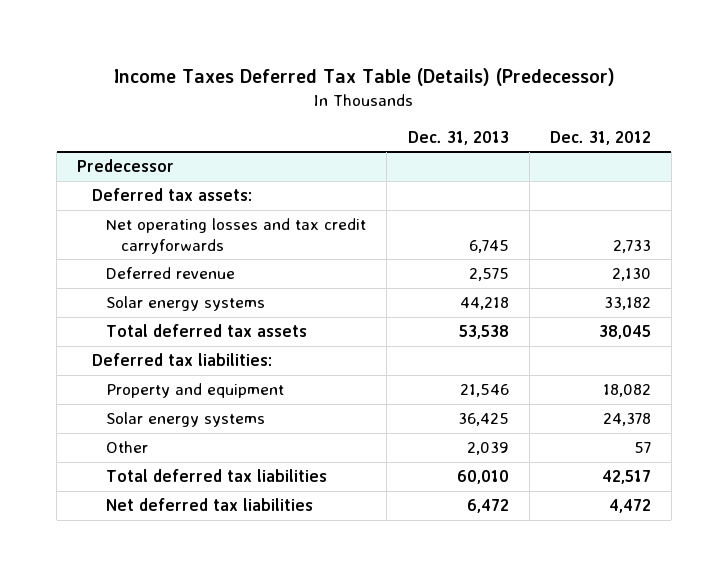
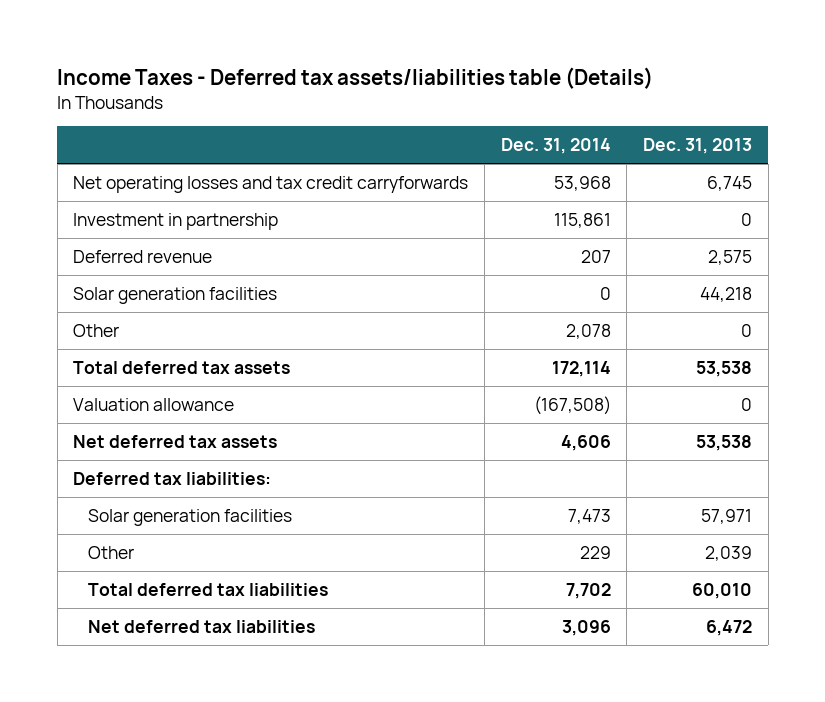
[113,67,615,86] Income Taxes Deferred Tax Table (Details) (Predecessor) -> [57,66,654,89] Income Taxes - Deferred tax assets/liabilities table (Details)
[549,130,651,145] Dec. 31, 2012 -> none
none -> [500,138,611,155] Dec. 31, 2014
[77,159,175,173] Predecessor -> none
[91,188,252,202] Deferred tax assets: -> none
none -> [73,213,279,231] Investment in partnership
[106,296,266,312] Solar energy systems -> [73,287,278,305] Solar generation facilities
none -> [73,324,120,338] Other
none -> [73,398,235,412] Valuation allowance
none -> [73,435,278,449] Net deferred tax assets
[106,383,285,399] Property and equipment -> none
[106,412,266,428] Solar energy systems -> [88,509,293,527] Solar generation facilities
[457,413,509,427] 36,425 -> [700,509,752,525] 57,971

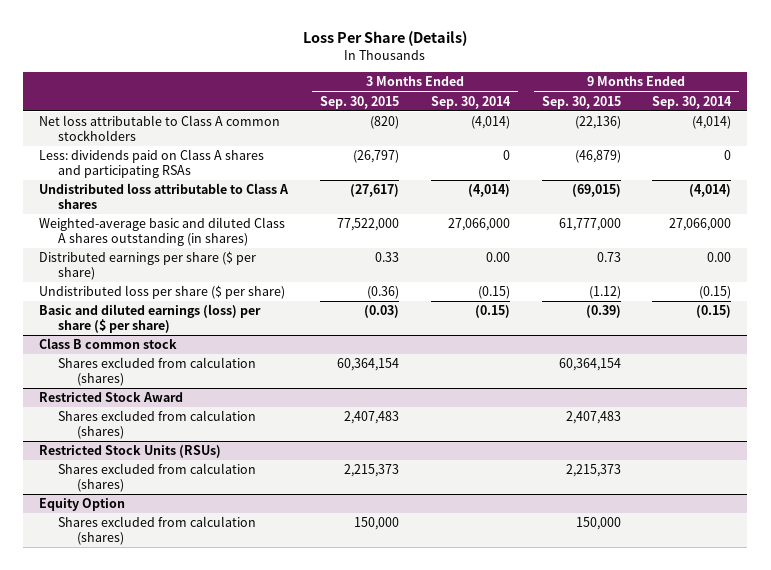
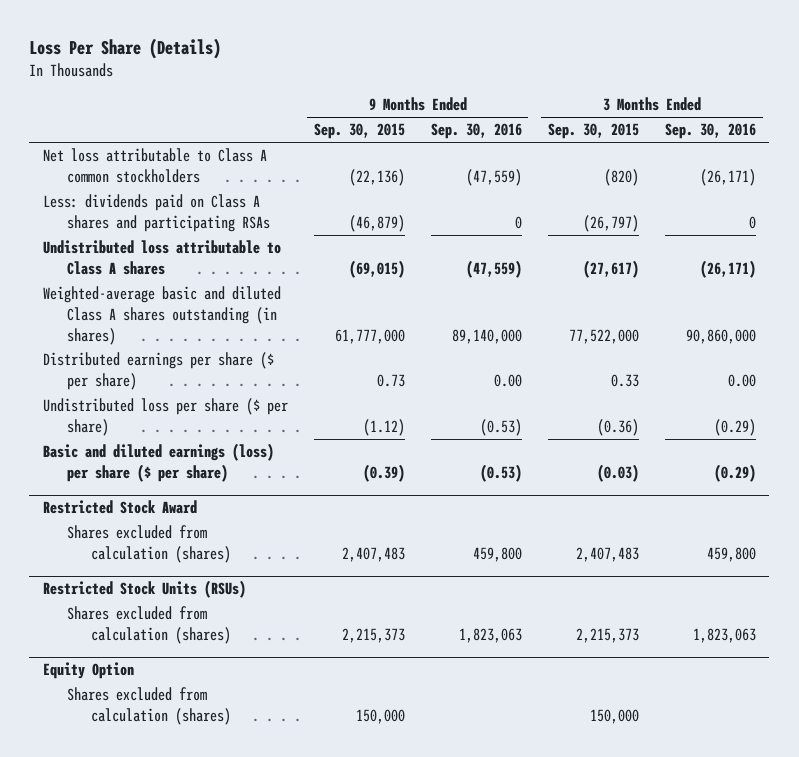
[430,95,511,109] Sep. 30, 2014 -> none
[652,95,733,109] Sep. 30, 2014 -> none
none -> [430,123,522,140] Sep. 30, 2016
none -> [665,123,757,140] Sep. 30, 2016
[39,338,178,350] Class B common stock -> none
[58,357,257,387] Shares excluded from calculation (shares) -> none

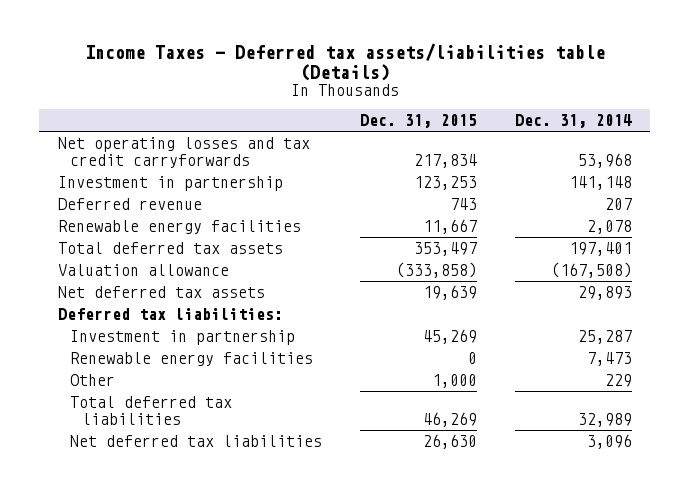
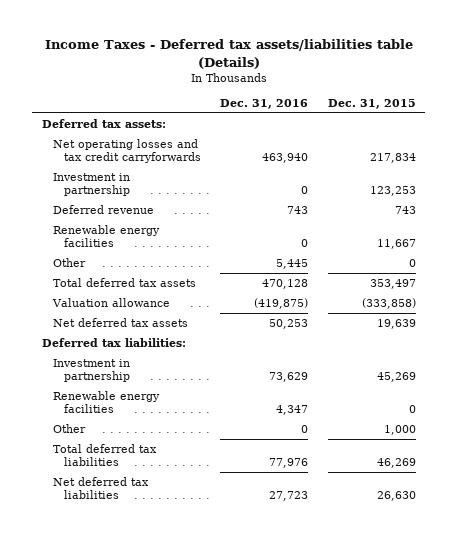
[514,114,632,129] Dec. 31, 2014 -> none
none -> [220,98,309,109] Dec. 31, 2016
none -> [41,119,166,129] Deferred tax assets:
none -> [52,258,86,268] Other

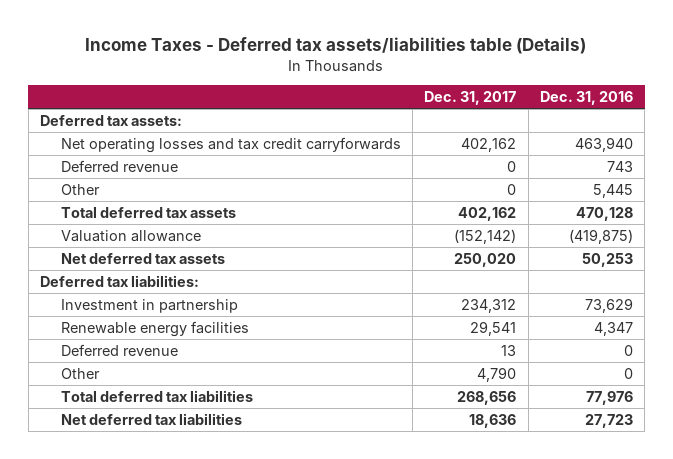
[327,98,416,109] Dec. 31, 2015 -> none
none -> [424,91,517,106] Dec. 31, 2017
[52,173,130,197] Investment in partnership -> none
[52,225,160,248] Renewable energy facilities -> none
none -> [60,343,178,356] Deferred revenue

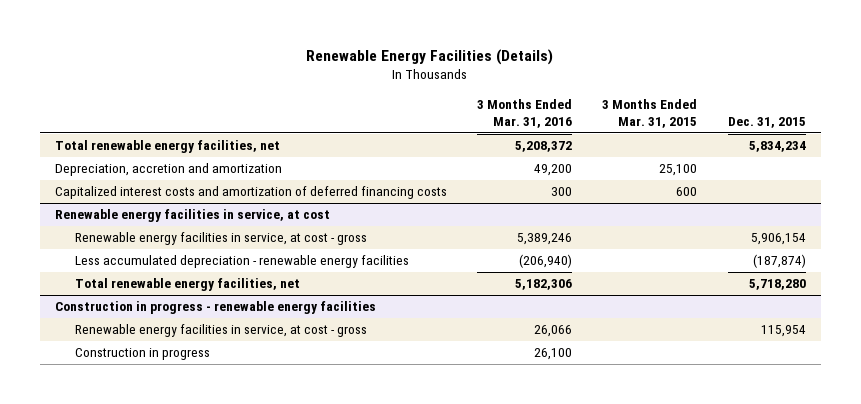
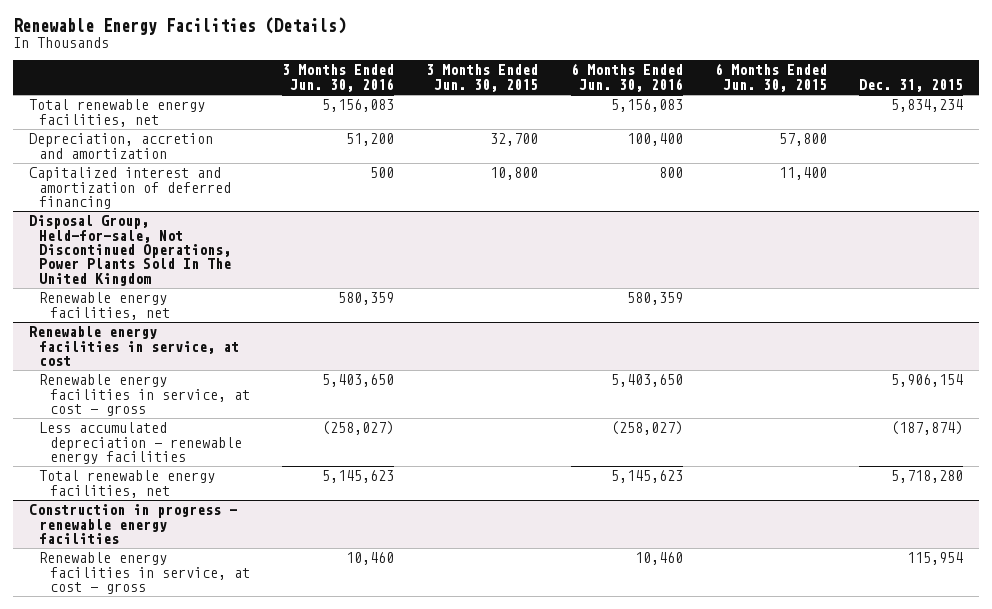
[477,98,573,128] 3 Months Ended Mar. 31, 2016 -> none
[602,98,698,128] 3 Months Ended Mar. 31, 2015 -> none
none -> [282,64,395,92] 3 Months Ended Jun. 30, 2016
none -> [426,64,539,92] 3 Months Ended Jun. 30, 2015
none -> [570,63,683,92] 6 Months Ended Jun. 30, 2016
none -> [714,63,827,92] 6 Months Ended Jun. 30, 2015
[54,186,447,200] Capitalized interest costs and amortization of deferred financing costs -> [28,167,232,210] Capitalized interest and amortization of deferred financing
none -> [28,215,232,286] Disposal Group, Held-for-sale, Not Discontinued Operations, Power Plants Sold In The United Kingdom
none -> [39,292,170,320] Renewable energy facilities, net
[74,348,210,361] Construction in progress -> none

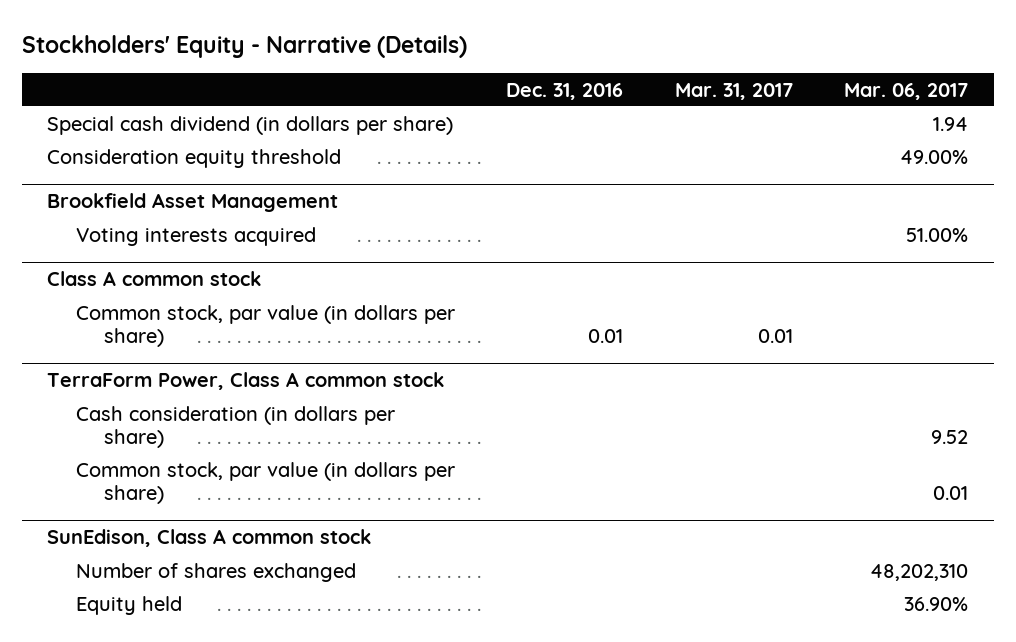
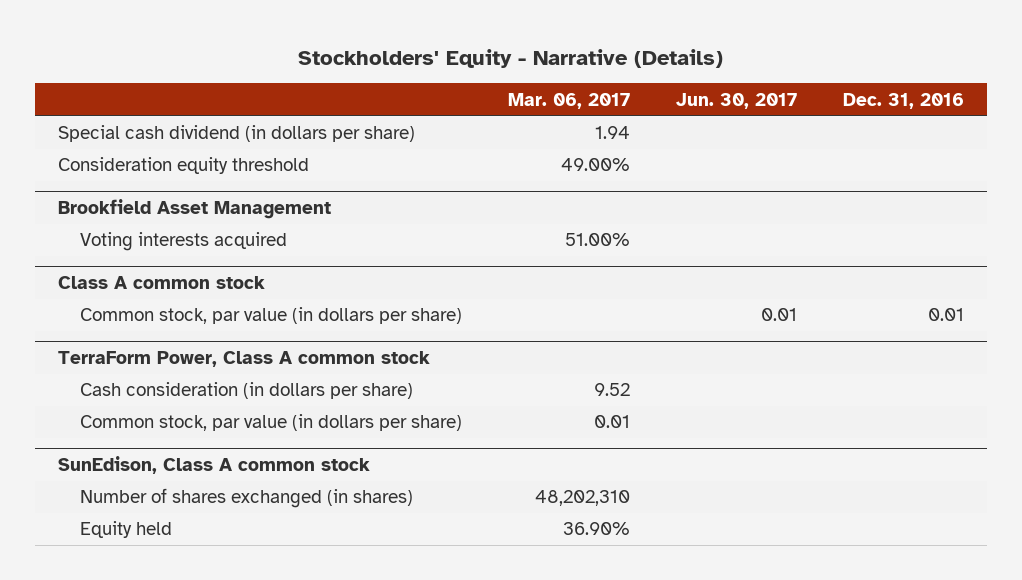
[674,82,793,100] Mar. 31, 2017 -> none
none -> [675,92,797,109] Jun. 30, 2017
[75,562,356,582] Number of shares exchanged -> [79,488,413,509] Number of shares exchanged (in shares)

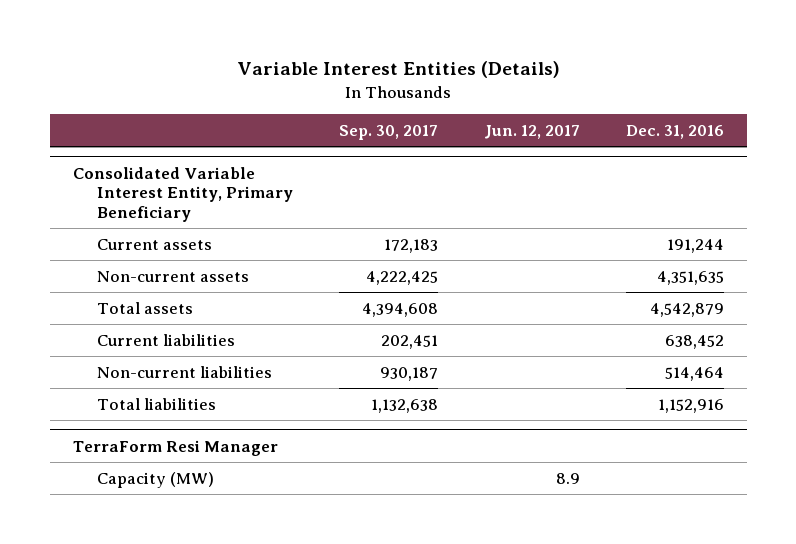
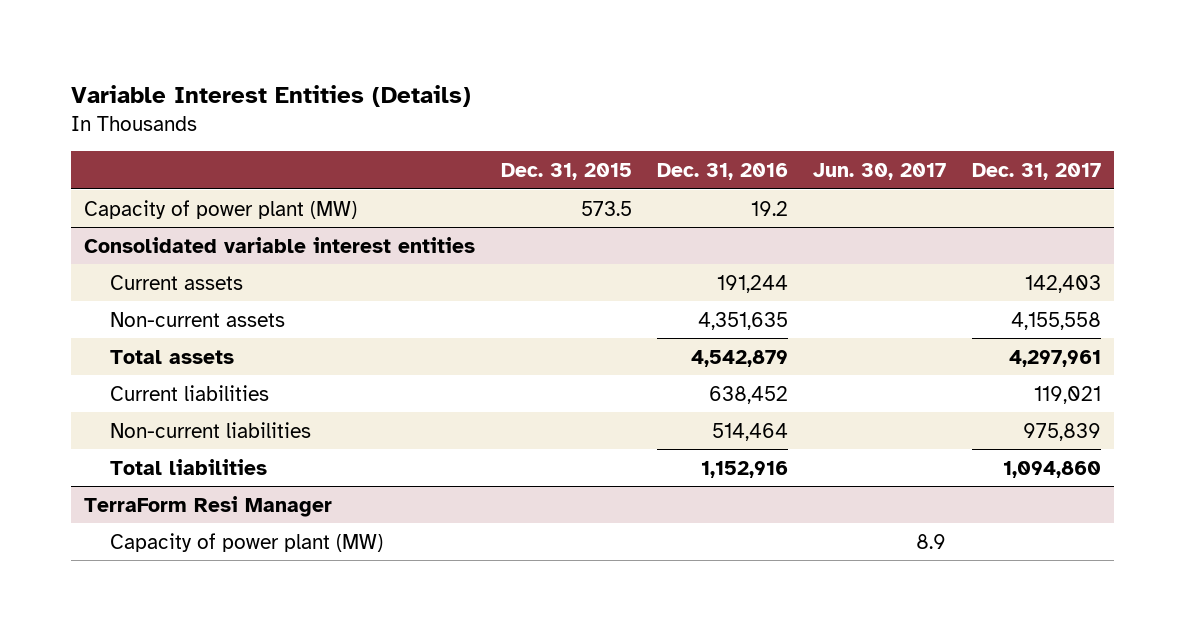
[338,124,438,140] Sep. 30, 2017 -> none
[483,124,580,139] Jun. 12, 2017 -> none
none -> [500,162,632,180] Dec. 31, 2015
none -> [813,162,947,180] Jun. 30, 2017
none -> [971,162,1101,180] Dec. 31, 2017
none -> [84,199,358,219] Capacity of power plant (MW)
[72,166,294,222] Consolidated Variable Interest Entity, Primary Beneficiary -> [84,236,476,253] Consolidated variable interest entities
[97,471,215,488] Capacity (MW) -> [109,532,383,552] Capacity of power plant (MW)

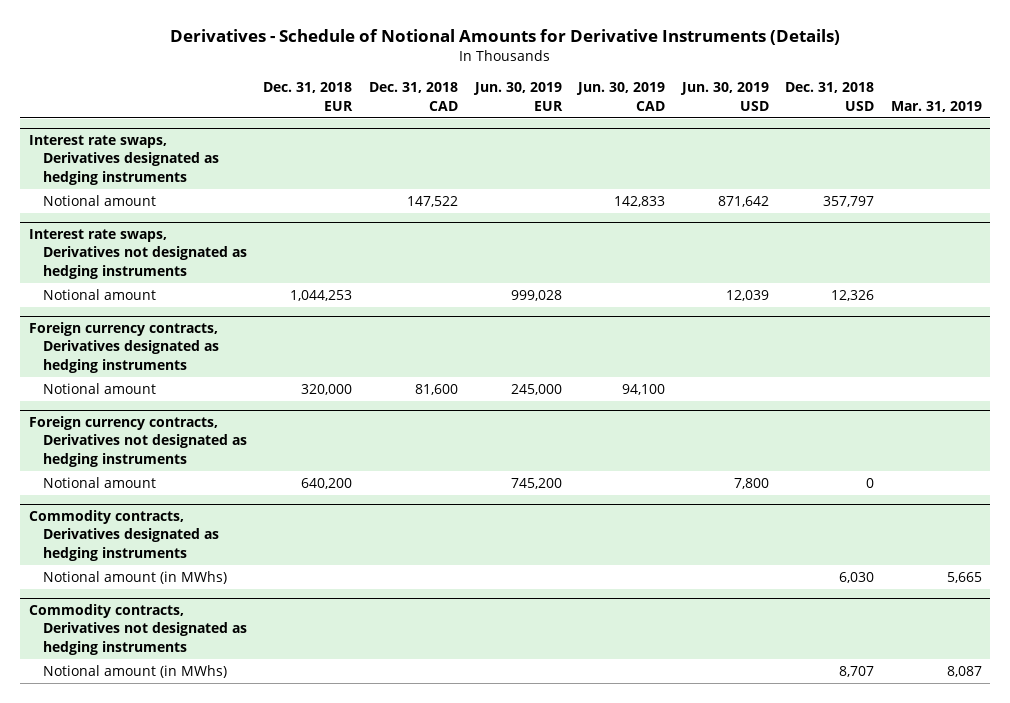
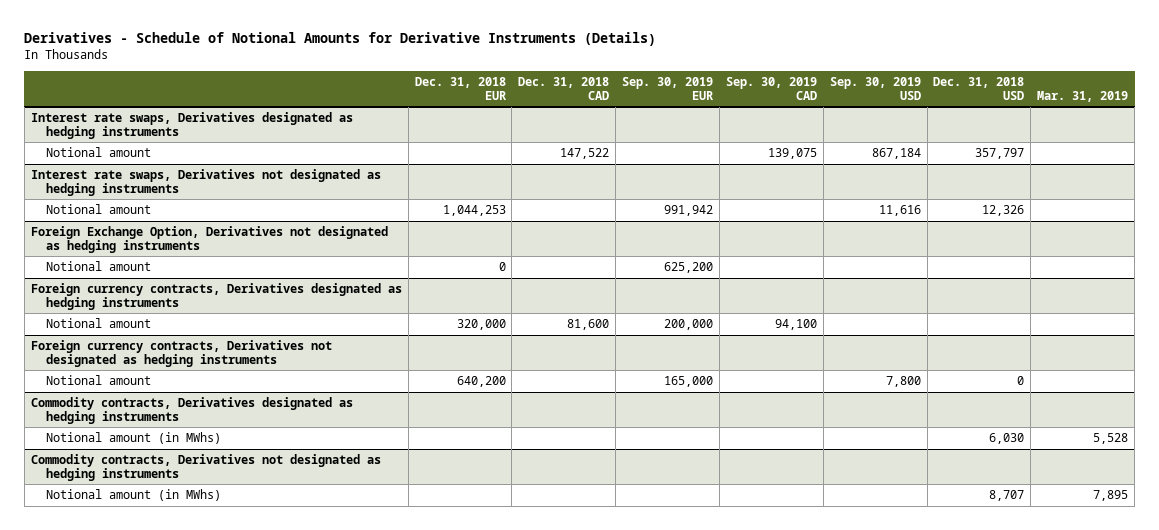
[472,82,563,111] Jun. 30, 2019 EUR -> none
[576,82,666,111] Jun. 30, 2019 CAD -> none
[679,82,769,111] Jun. 30, 2019 USD -> none
none -> [622,76,715,100] Sep. 30, 2019 EUR
none -> [725,76,817,100] Sep. 30, 2019 CAD
none -> [829,76,921,100] Sep. 30, 2019 USD
none -> [30,226,388,253] Foreign Exchange Option, Derivatives not designated as hedging instruments
none -> [45,261,151,272] Notional amount
[946,571,982,583] 5,665 -> [1093,433,1129,445] 5,528
[946,665,982,677] 8,087 -> [1093,490,1129,502] 7,895

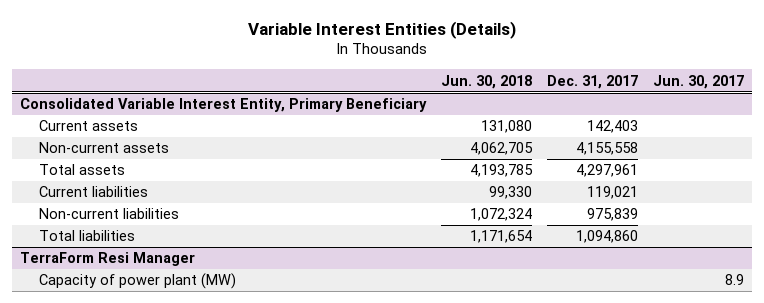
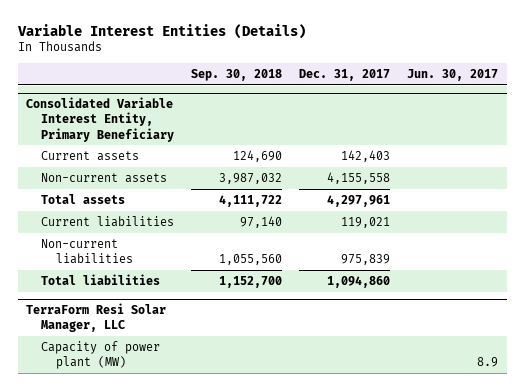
[440,74,532,89] Jun. 30, 2018 -> none
none -> [191,68,283,81] Sep. 30, 2018
[19,252,195,267] TerraForm Resi Manager -> [26,303,167,333] TerraForm Resi Solar Manager, LLC

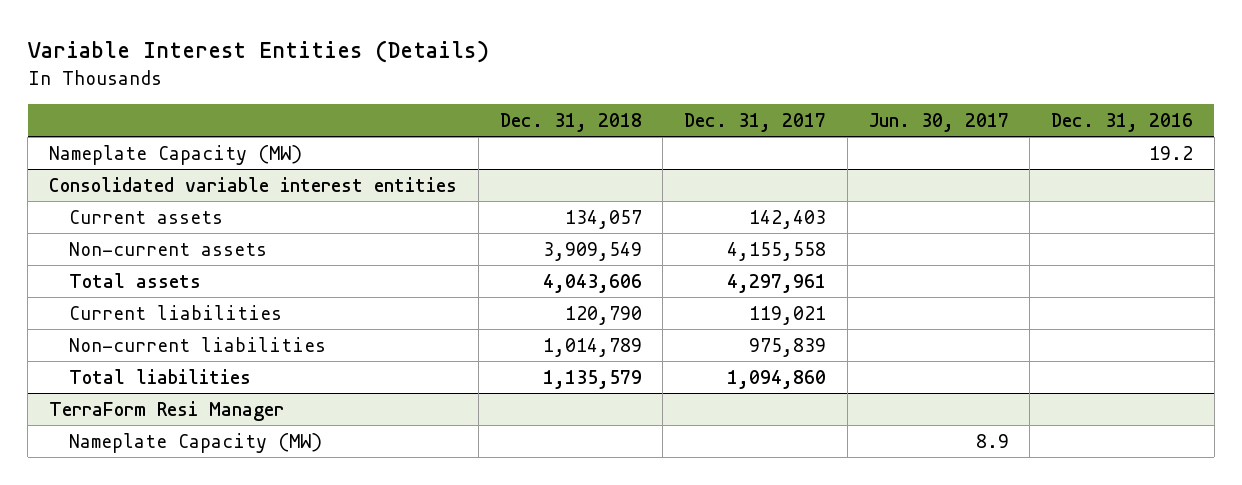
[191,68,283,81] Sep. 30, 2018 -> none
none -> [499,113,642,133] Dec. 31, 2018
none -> [1051,113,1194,133] Dec. 31, 2016
none -> [49,144,303,165] Nameplate Capacity (MW)
[26,97,174,142] Consolidated Variable Interest Entity, Primary Beneficiary -> [49,176,458,192] Consolidated variable interest entities
[26,303,167,333] TerraForm Resi Solar Manager, LLC -> [49,400,285,421] TerraForm Resi Manager
[40,340,160,369] Capacity of power plant (MW) -> [69,432,323,453] Nameplate Capacity (MW)

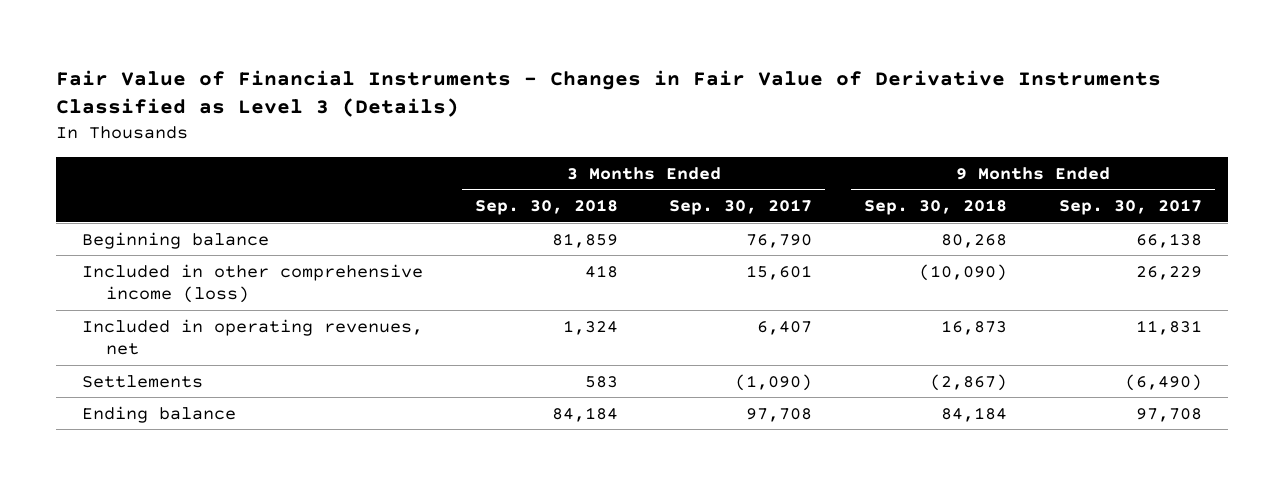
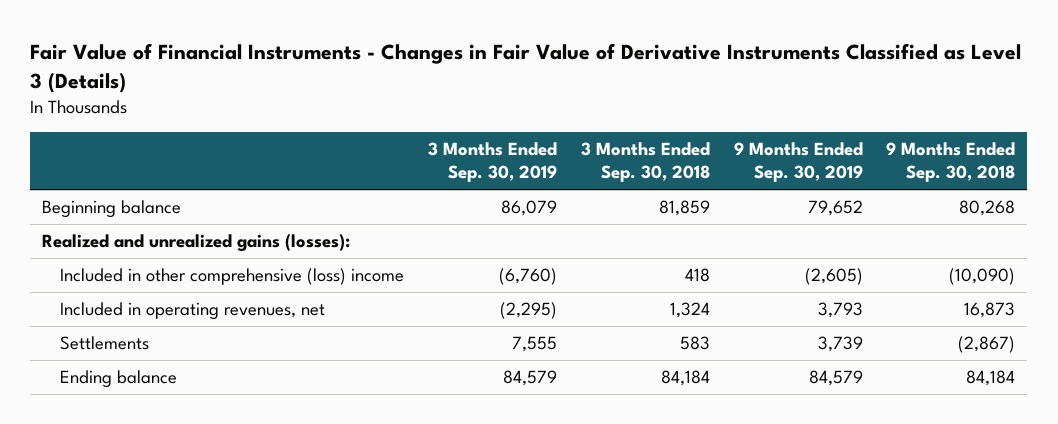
[669,199,813,216] Sep. 30, 2017 -> none
[1059,199,1203,216] Sep. 30, 2017 -> none
none -> [428,141,558,183] 3 Months Ended Sep. 30, 2019
none -> [733,141,863,183] 9 Months Ended Sep. 30, 2019
none -> [42,234,351,253] Realized and unrealized gains (losses):
[81,263,423,304] Included in other comprehensive income (loss) -> [60,268,405,286] Included in other comprehensive (loss) income

